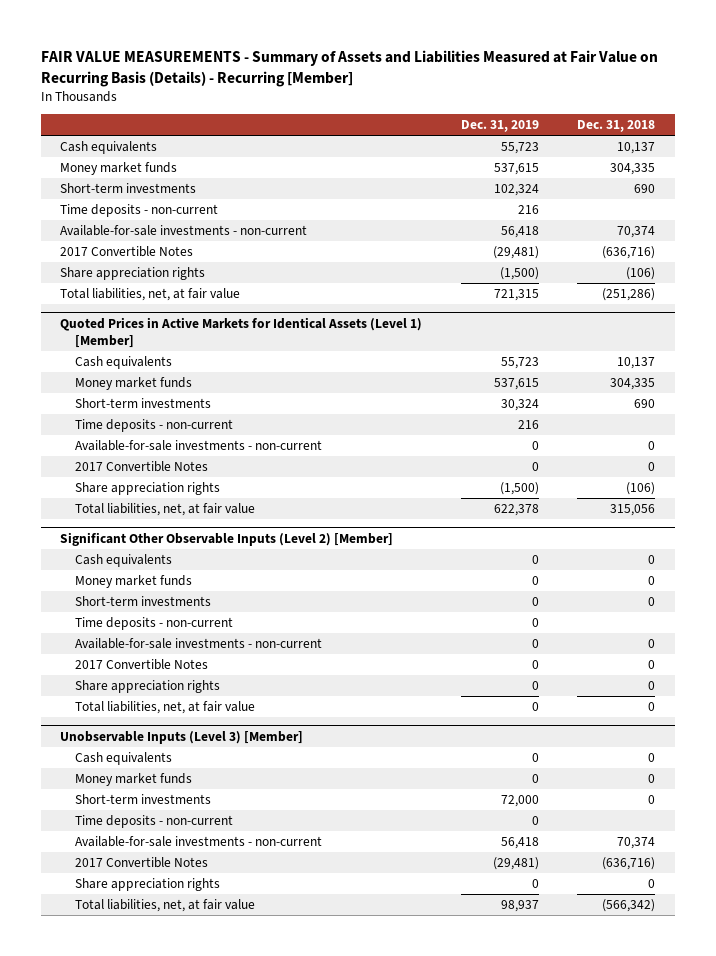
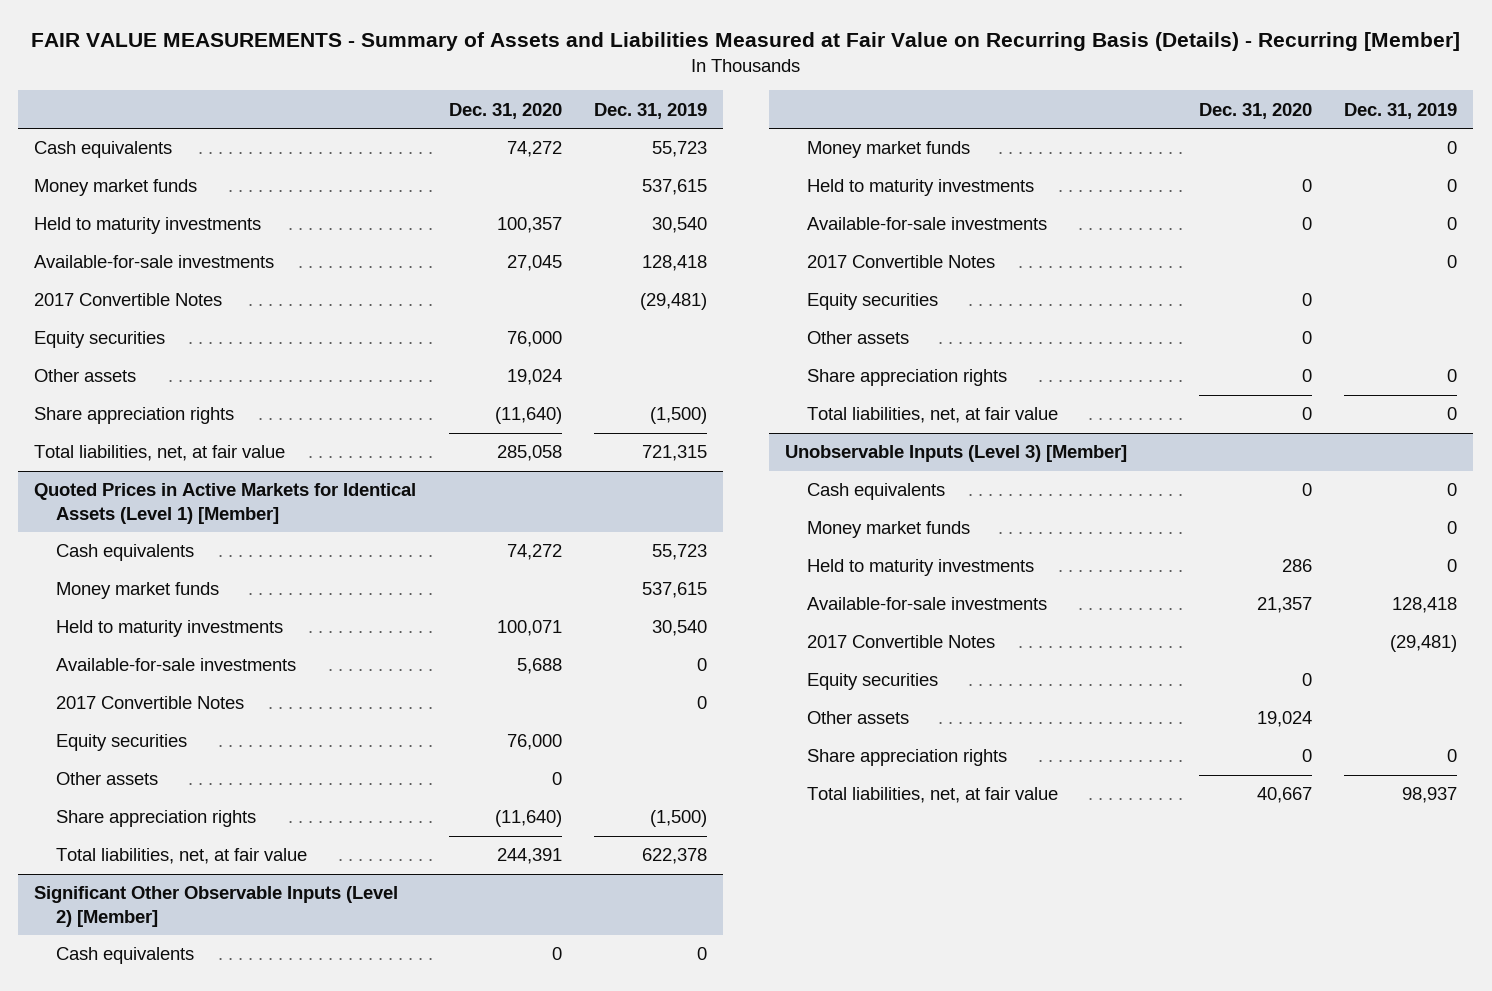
[577,120,656,133] Dec. 31, 2018 -> none
none -> [448,102,562,119] Dec. 31, 2020
[60,182,197,193] Short-term investments -> none
[60,203,219,217] Time deposits - non-current -> none
none -> [34,217,262,235] Held to maturity investments
[60,224,308,236] Available-for-sale investments - non-current -> [34,255,275,269] Available-for-sale investments
[500,225,539,238] 56,418 -> [641,255,707,272] 128,418
none -> [34,331,166,349] Equity securities
none -> [34,369,137,383] Other assets
[75,397,212,408] Short-term investments -> none
[75,418,234,432] Time deposits - non-current -> none
none -> [56,620,284,638] Held to maturity investments
[75,439,323,451] Available-for-sale investments - non-current -> [56,658,297,672] Available-for-sale investments
none -> [56,734,188,752] Equity securities
none -> [56,772,159,786] Other assets
[75,595,212,606] Short-term investments -> none
[75,616,234,630] Time deposits - non-current -> none
none -> [807,179,1035,197] Held to maturity investments
[75,637,323,649] Available-for-sale investments - non-current -> [807,217,1048,231] Available-for-sale investments
none -> [807,293,939,311] Equity securities
none -> [807,331,910,345] Other assets
[75,793,212,804] Short-term investments -> none
[75,814,234,828] Time deposits - non-current -> none
none -> [807,559,1035,577] Held to maturity investments
[75,835,323,847] Available-for-sale investments - non-current -> [807,597,1048,611] Available-for-sale investments
[500,836,539,849] 56,418 -> [1392,597,1458,614] 128,418
none -> [807,673,939,691] Equity securities
none -> [807,711,910,725] Other assets

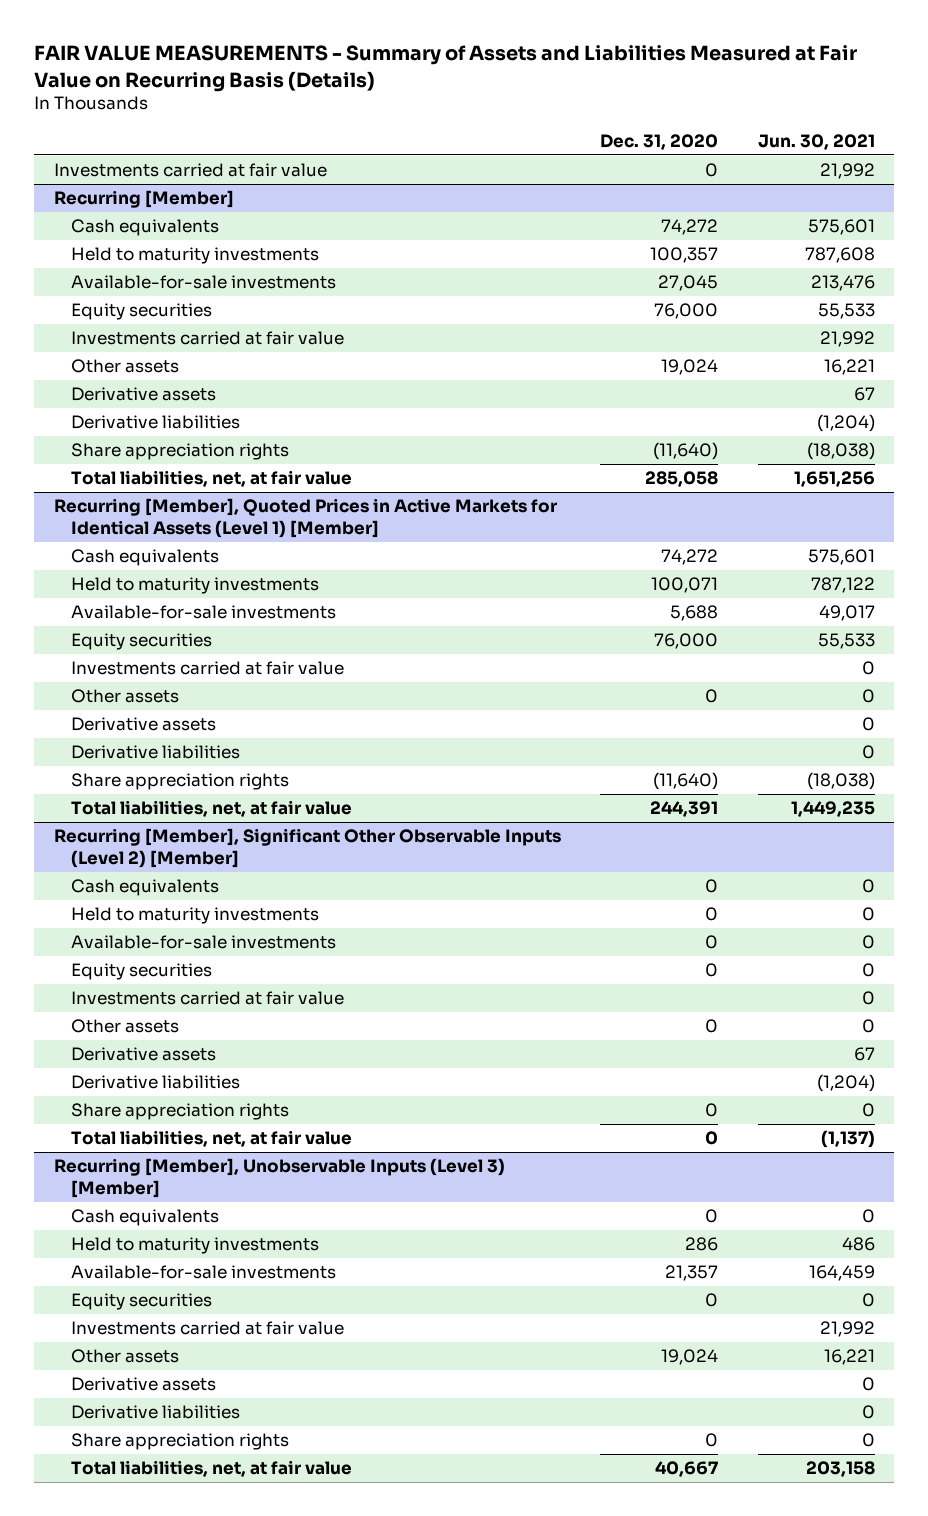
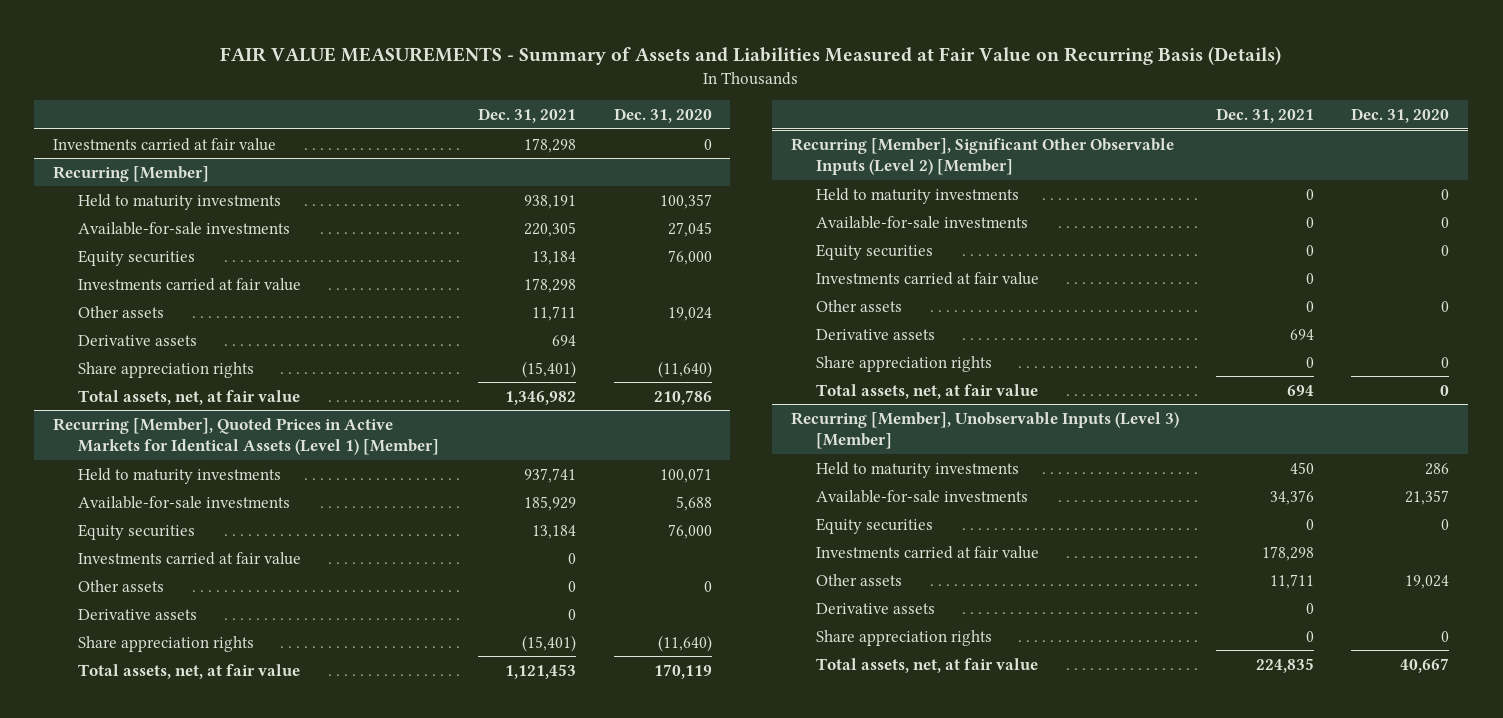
[757,133,875,150] Jun. 30, 2021 -> none
none -> [478,107,577,123] Dec. 31, 2021
[70,219,219,237] Cash equivalents -> none
[70,415,240,430] Derivative liabilities -> none
[70,470,352,488] Total liabilities, net, at fair value -> [77,389,300,405] Total assets, net, at fair value
[645,471,719,488] 285,058 -> [653,389,712,405] 210,786
[70,549,219,567] Cash equivalents -> none
[70,745,240,760] Derivative liabilities -> none
[70,800,352,818] Total liabilities, net, at fair value -> [77,663,300,679] Total assets, net, at fair value
[650,801,719,818] 244,391 -> [653,663,712,679] 170,119
[70,879,219,897] Cash equivalents -> none
[70,1075,240,1090] Derivative liabilities -> none
[70,1130,352,1148] Total liabilities, net, at fair value -> [815,383,1038,399] Total assets, net, at fair value
[70,1209,219,1227] Cash equivalents -> none
[70,1405,240,1420] Derivative liabilities -> none
[70,1460,352,1478] Total liabilities, net, at fair value -> [815,657,1038,673] Total assets, net, at fair value

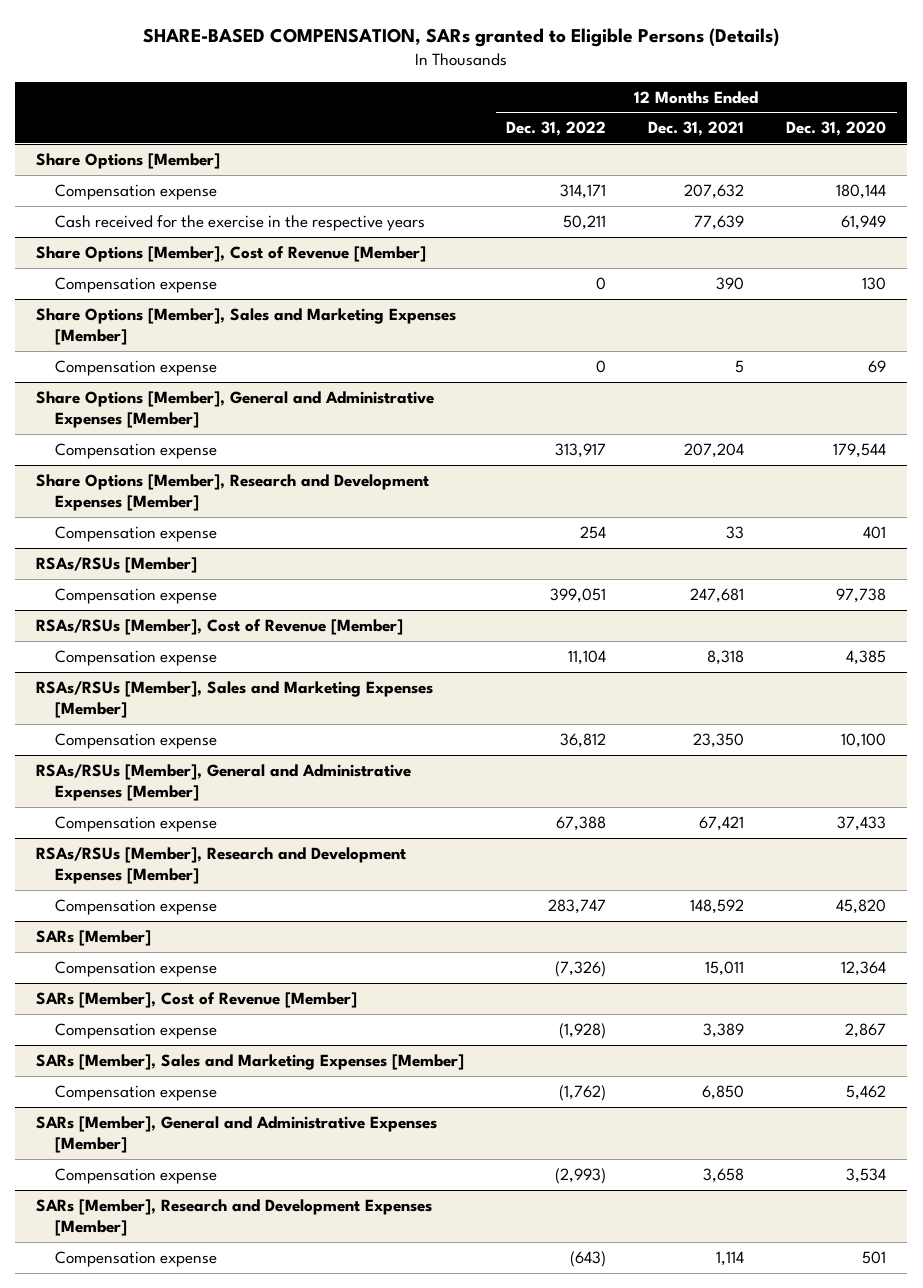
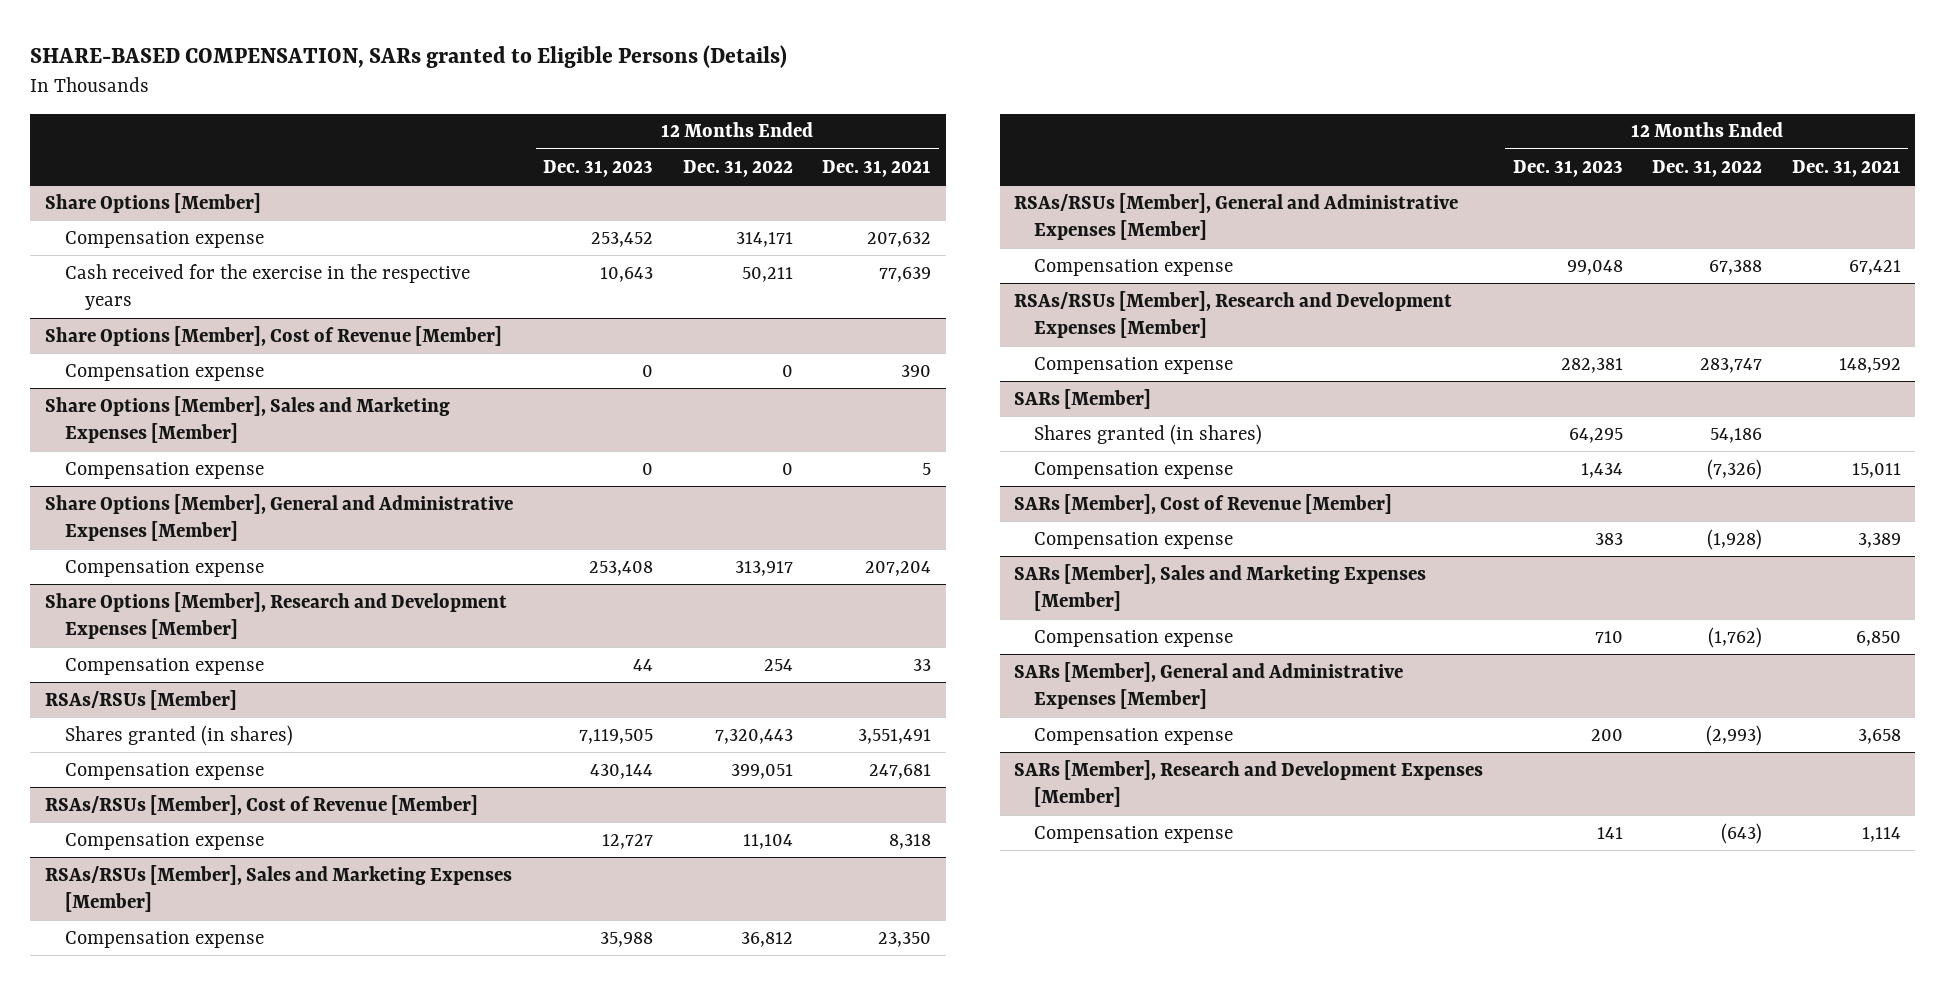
[786,121,887,137] Dec. 31, 2020 -> none
none -> [543,159,654,177] Dec. 31, 2023
none -> [64,724,293,746] Shares granted (in shares)
none -> [1034,423,1263,445] Shares granted (in shares)

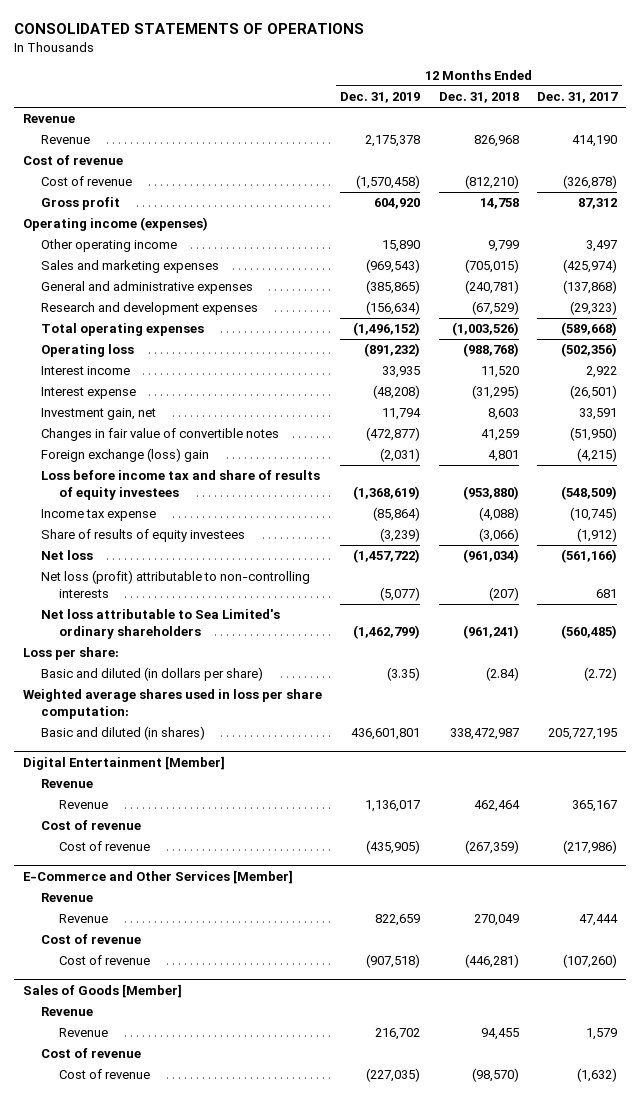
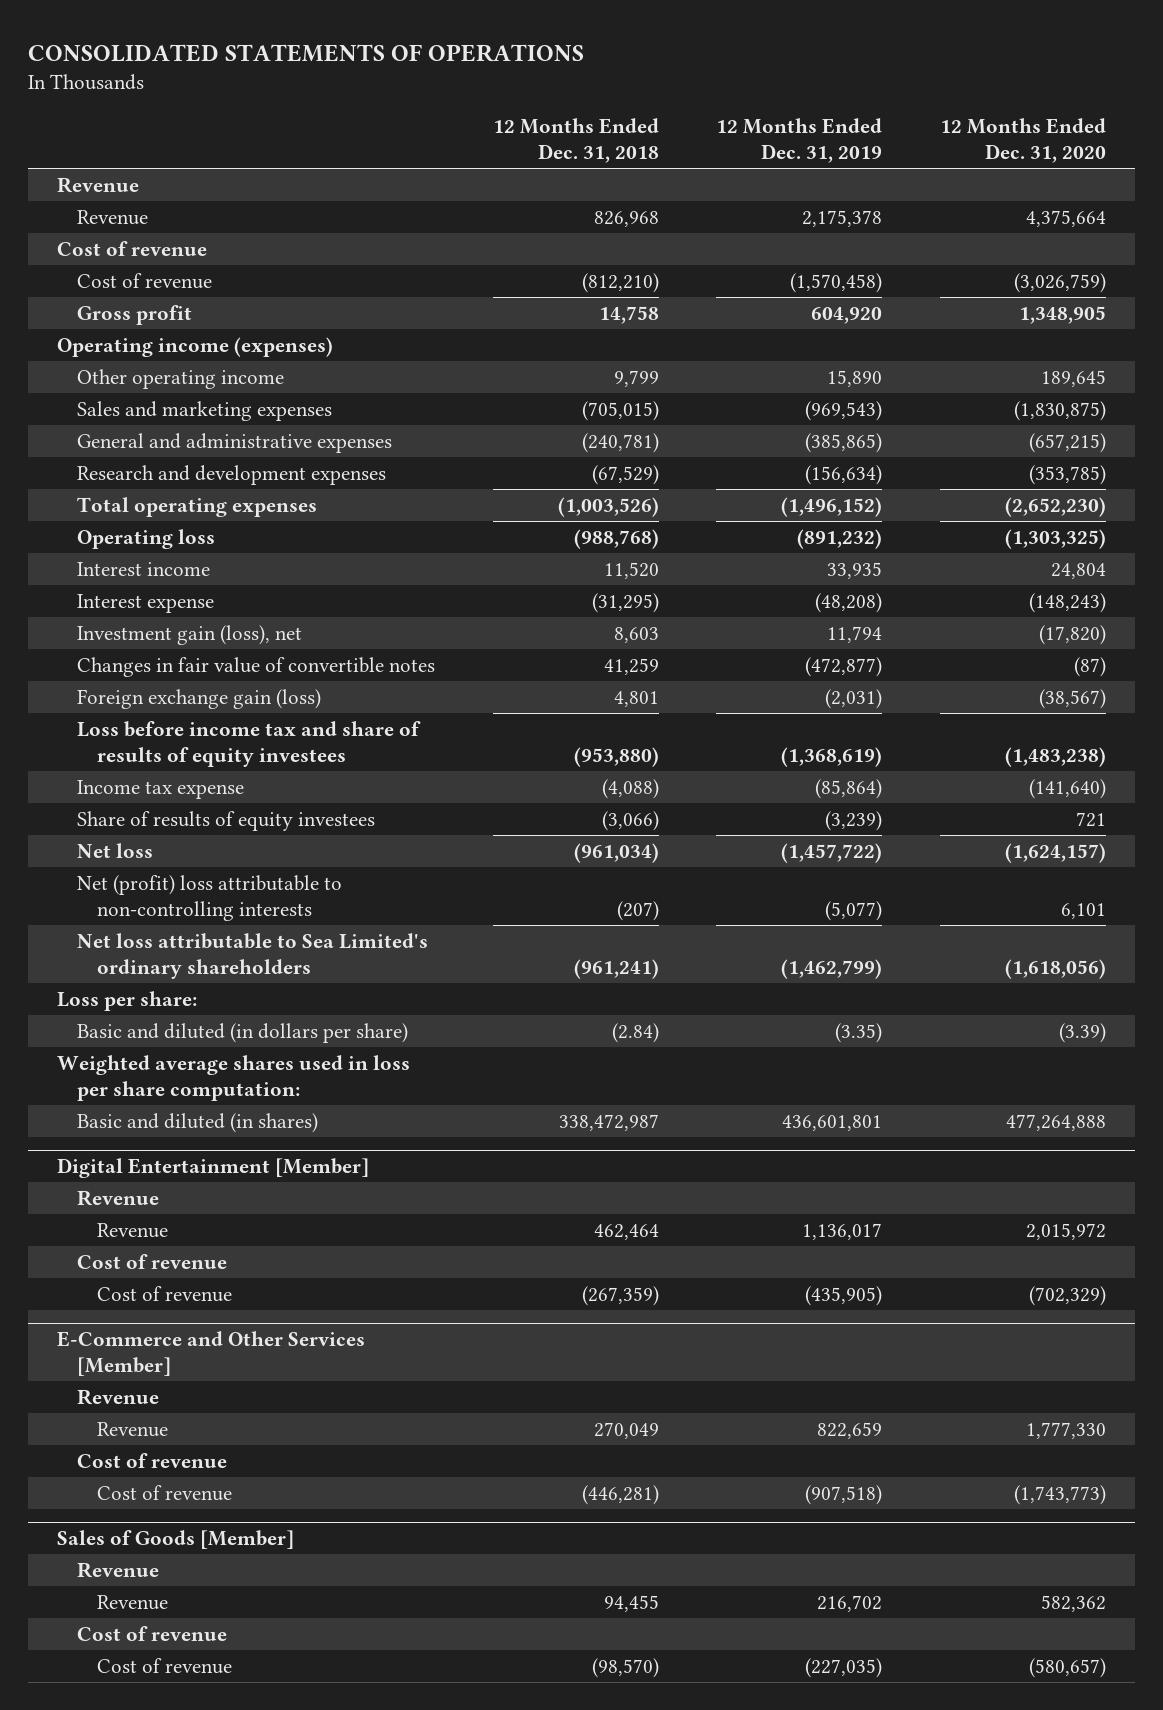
[537,92,619,104] Dec. 31, 2017 -> none
none -> [940,117,1107,164] 12 Months Ended Dec. 31, 2020
[40,408,156,421] Investment gain, net -> [76,624,302,645] Investment gain (loss), net
[40,448,209,463] Foreign exchange (loss) gain -> [76,688,321,709] Foreign exchange gain (loss)
[40,570,310,598] Net loss (profit) attributable to non-controlling interests -> [76,874,342,922] Net (profit) loss attributable to non-controlling interests

